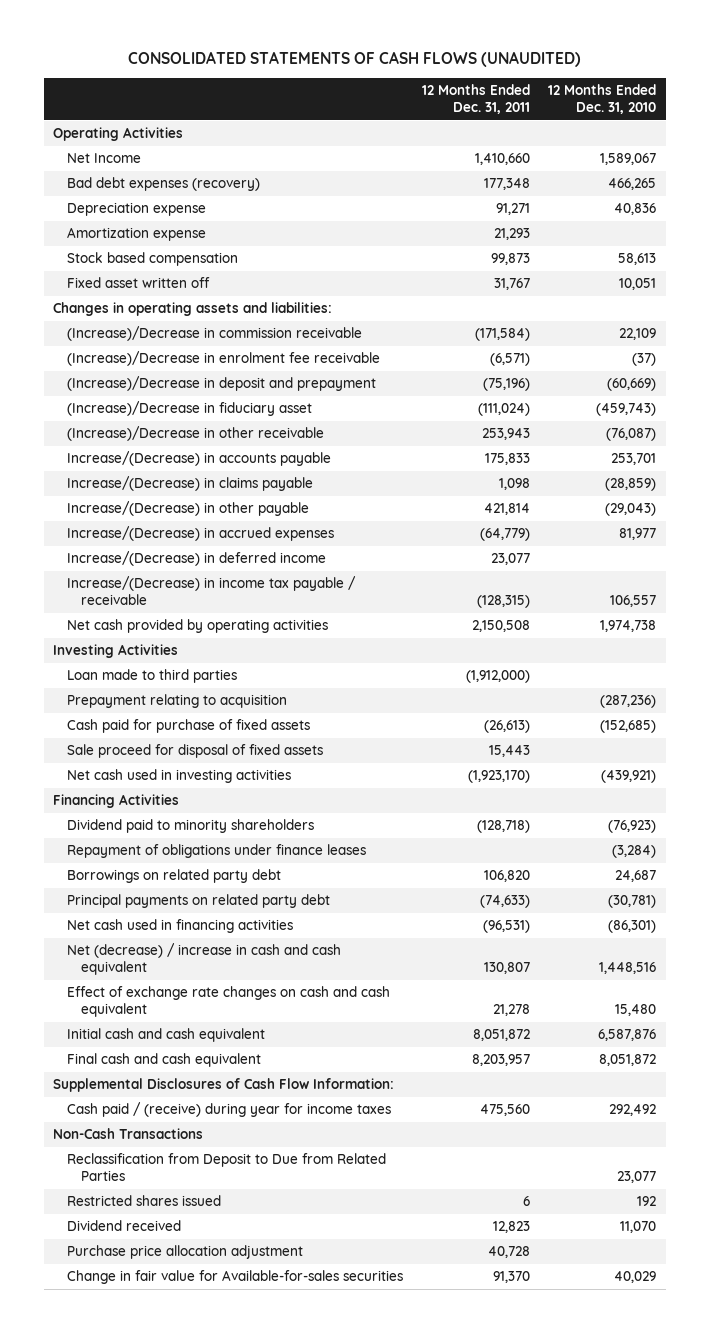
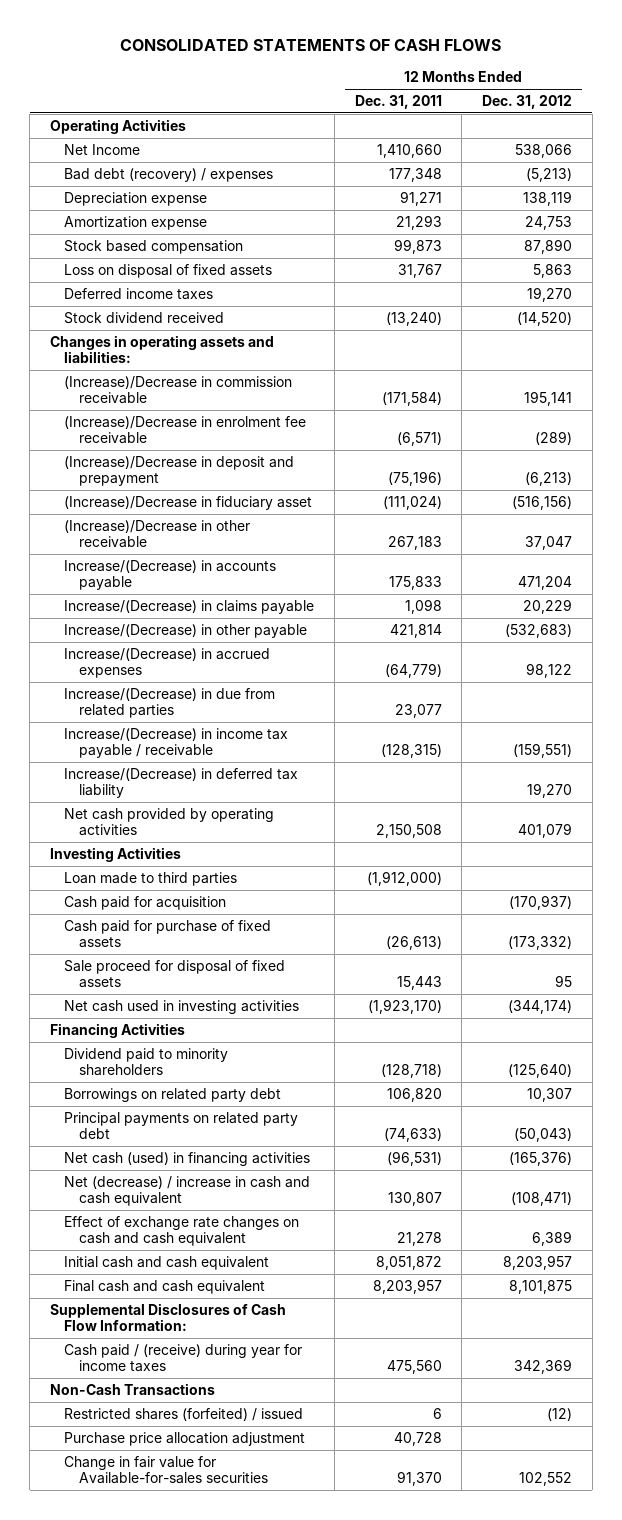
[127,51,581,68] CONSOLIDATED STATEMENTS OF CASH FLOWS (UNAUDITED) -> [120,39,502,52] CONSOLIDATED STATEMENTS OF CASH FLOWS
[548,84,657,114] 12 Months Ended Dec. 31, 2010 -> none
none -> [482,95,573,110] Dec. 31, 2012
[67,177,261,192] Bad debt expenses (recovery) -> [64,167,274,182] Bad debt (recovery) / expenses
[67,277,211,289] Fixed asset written off -> [64,263,273,278] Loss on disposal of fixed assets
none -> [64,287,214,300] Deferred income taxes
none -> [64,311,225,324] Stock dividend received
[481,428,530,441] 253,943 -> [387,536,442,551] 267,183
[67,551,327,567] Increase/(Decrease) in deferred income -> [64,687,276,719] Increase/(Decrease) in due from related parties
none -> [64,767,299,799] Increase/(Decrease) in deferred tax liability
[67,694,288,709] Prepayment relating to acquisition -> none
none -> [64,895,227,910] Cash paid for acquisition
[67,844,367,859] Repayment of obligations under finance leases -> none
[67,919,294,934] Net cash used in financing activities -> [64,1151,311,1166] Net cash (used) in financing activities
[67,1153,387,1182] Reclassification from Deposit to Due from Related Parties -> none
[67,1220,182,1232] Dividend received -> none
[67,1195,222,1207] Restricted shares issued -> [64,1407,304,1421] Restricted shares (forfeited) / issued

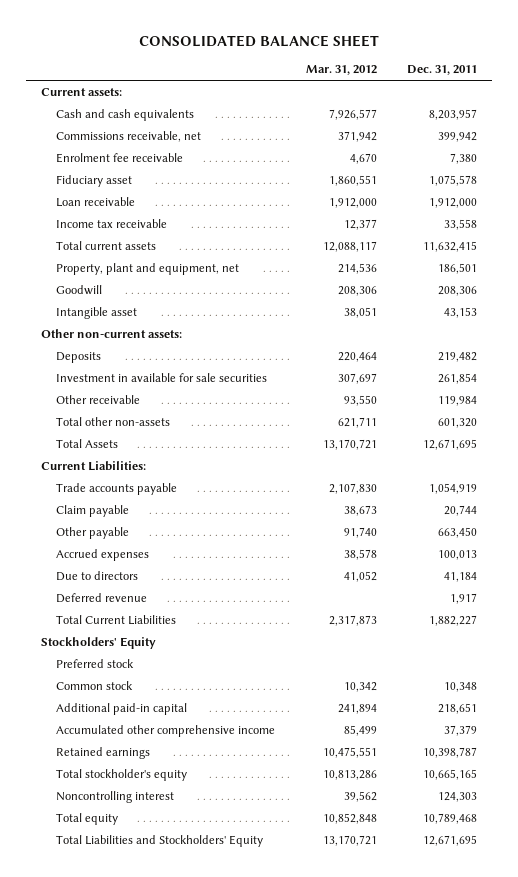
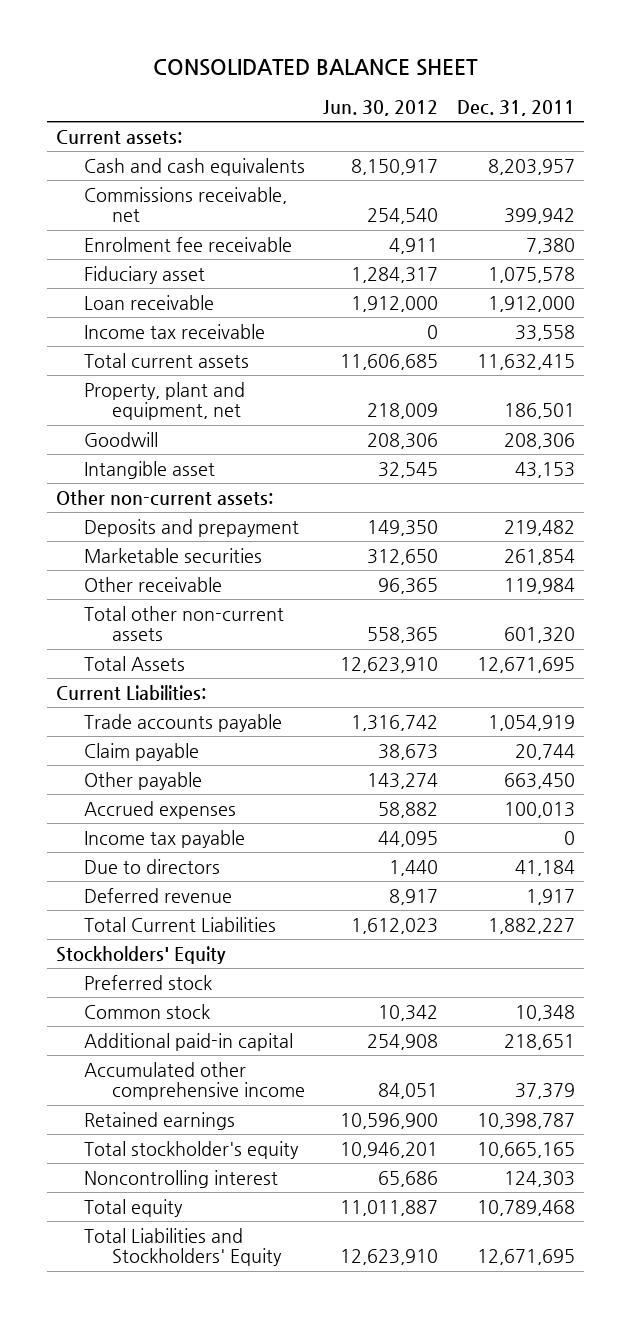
[305,65,377,76] Mar. 31, 2012 -> none
none -> [323,99,439,116] Jun. 30, 2012
[56,352,102,364] Deposits -> [83,518,299,537] Deposits and prepayment
[56,373,268,383] Investment in available for sale securities -> [83,547,262,563] Marketable securities
[56,417,171,427] Total other non-assets -> [83,605,284,642] Total other non-current assets
none -> [83,829,245,848] Income tax payable

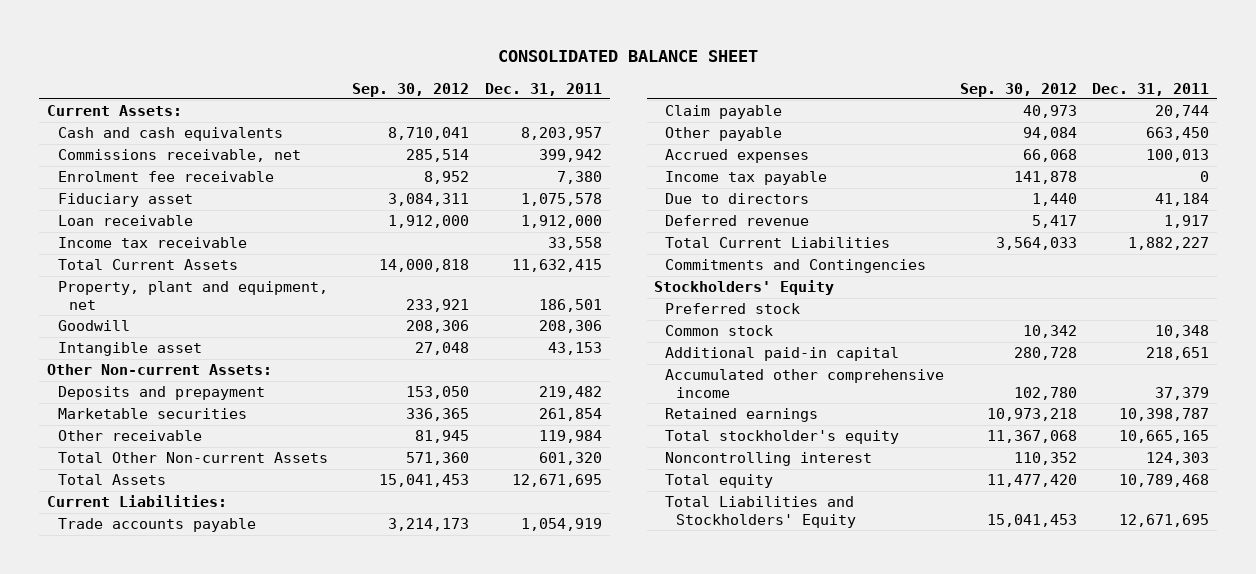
[323,99,439,116] Jun. 30, 2012 -> none
none -> [352,82,470,97] Sep. 30, 2012
[56,129,183,144] Current assets: -> [47,105,183,117] Current Assets:
[83,352,249,368] Total current assets -> [57,259,238,271] Total Current Assets
[56,489,274,506] Other non-current assets: -> [47,364,273,376] Other Non-current Assets:
[83,605,284,642] Total other non-current assets -> [57,452,328,464] Total Other Non-current Assets
none -> [665,259,927,274] Commitments and Contingencies

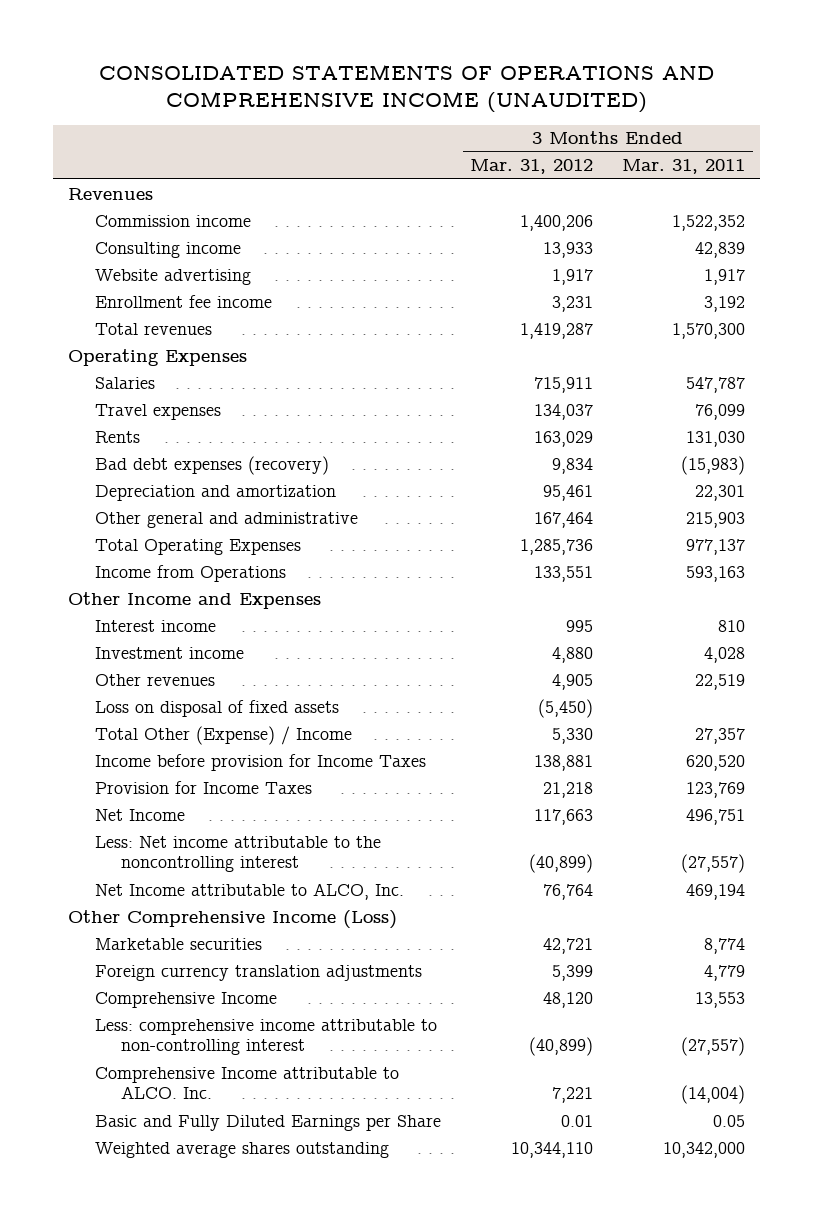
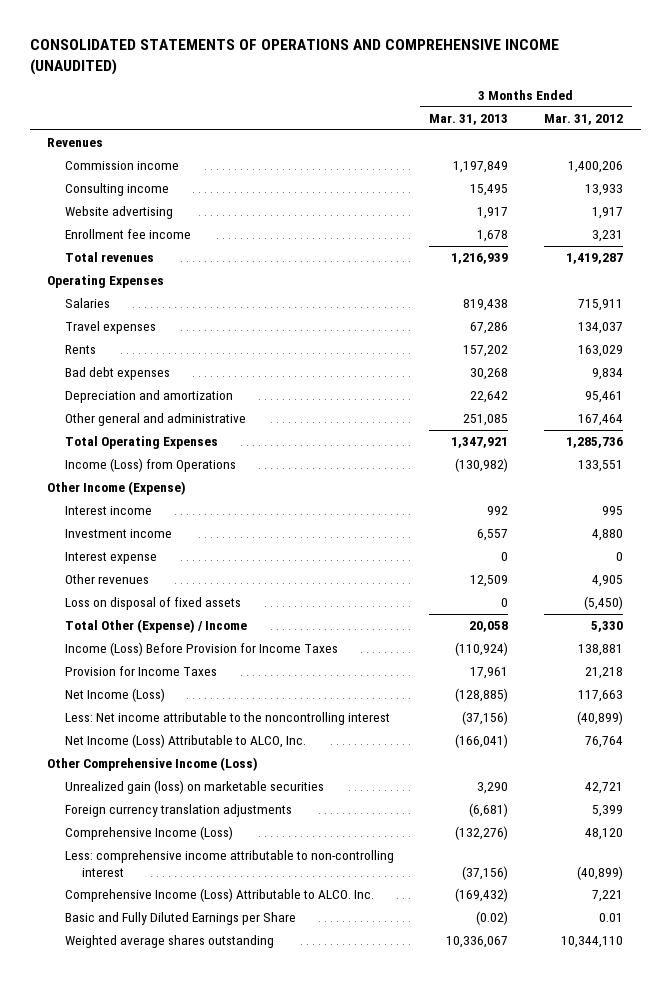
[622,159,746,175] Mar. 31, 2011 -> none
none -> [429,114,509,126] Mar. 31, 2013
[94,455,329,475] Bad debt expenses (recovery) -> [64,367,170,381] Bad debt expenses
[94,564,286,582] Income from Operations -> [64,458,236,473] Income (Loss) from Operations
[67,591,321,609] Other Income and Expenses -> [47,481,187,496] Other Income (Expense)
none -> [64,552,157,565] Interest expense
[94,753,426,771] Income before provision for Income Taxes -> [64,642,338,657] Income (Loss) Before Provision for Income Taxes
[94,808,185,821] Net Income -> [64,688,165,703] Net Income (Loss)
[94,882,404,900] Net Income attributable to ALCO, Inc. -> [64,734,306,749] Net Income (Loss) Attributable to ALCO, Inc.
[94,937,262,950] Marketable securities -> [64,780,324,795] Unrealized gain (loss) on marketable securities
[94,991,277,1008] Comprehensive Income -> [64,826,233,841] Comprehensive Income (Loss)
[94,1066,399,1100] Comprehensive Income attributable to ALCO. Inc. -> [64,888,374,903] Comprehensive Income (Loss) Attributable to ALCO. Inc.

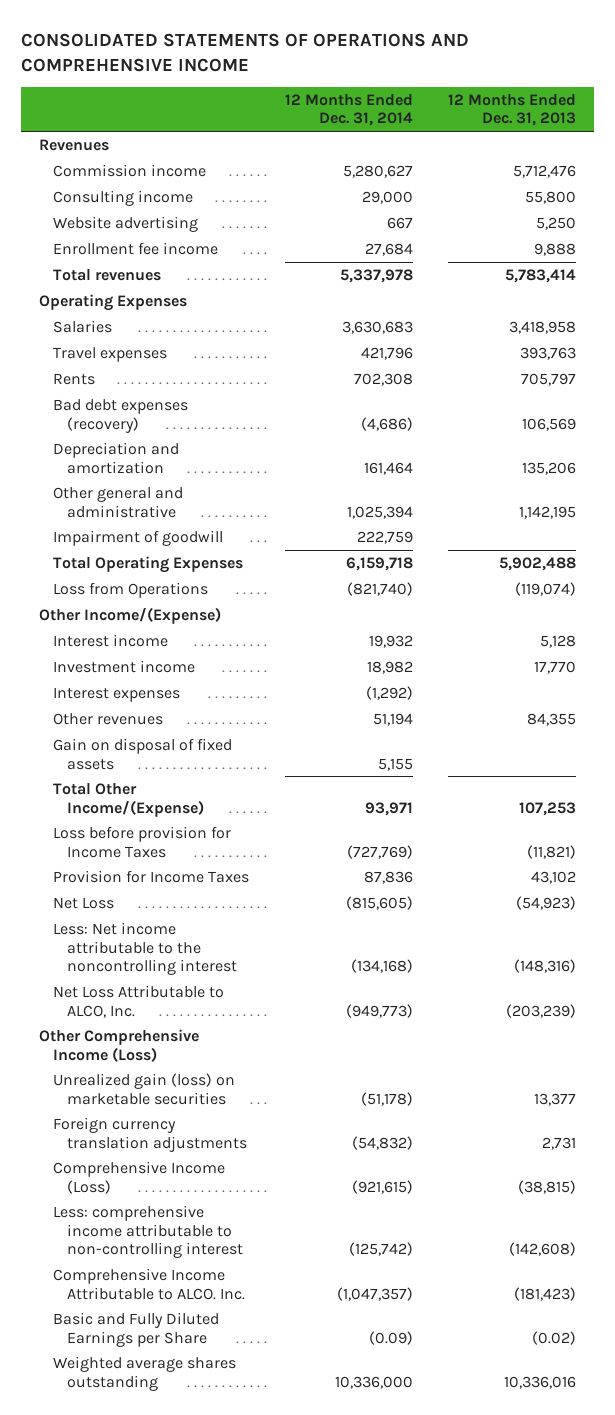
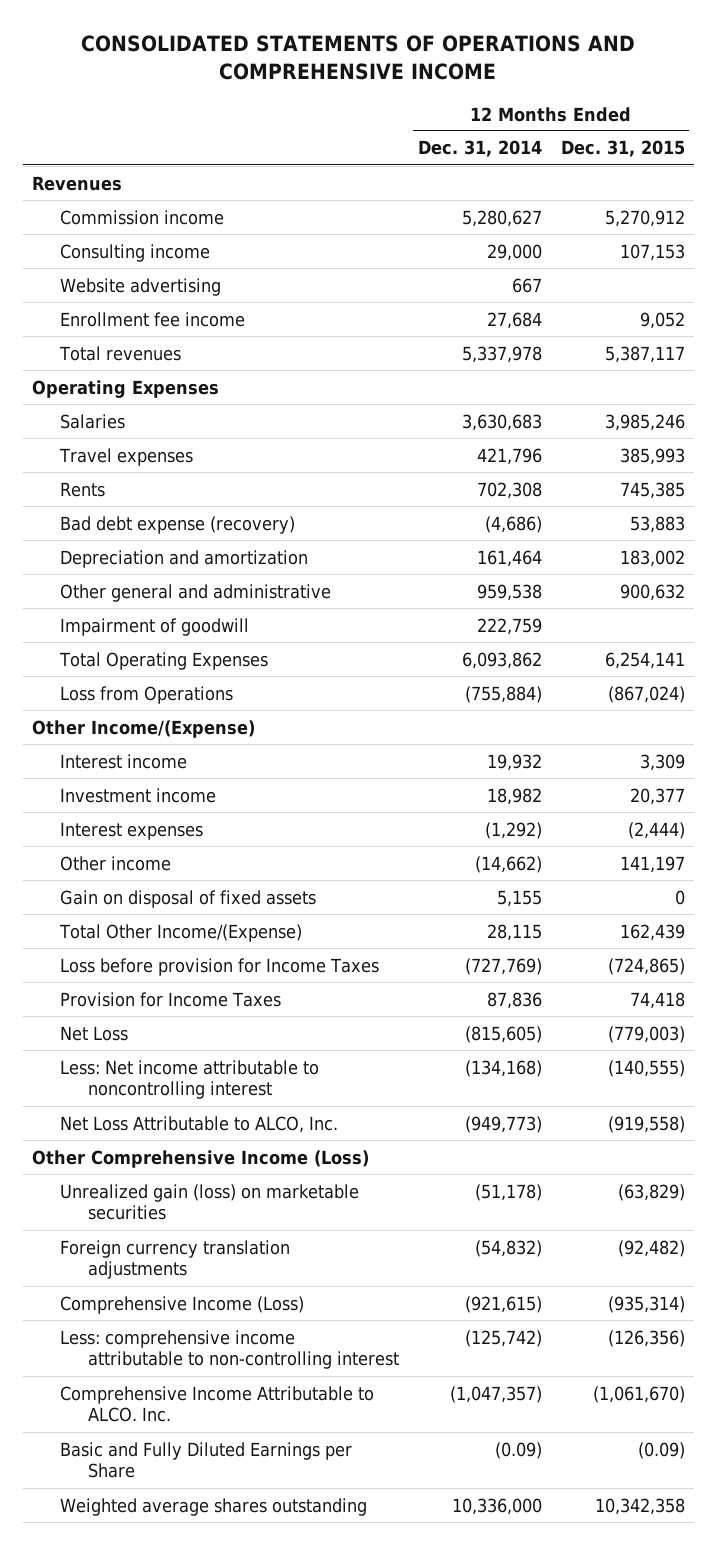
[448,93,577,127] 12 Months Ended Dec. 31, 2013 -> none
none -> [560,140,685,158] Dec. 31, 2015
[52,398,188,433] Bad debt expenses (recovery) -> [59,515,295,534] Bad debt expense (recovery)
[346,505,413,519] 1,025,394 -> [476,583,542,601] 959,538
[345,556,413,571] 6,159,718 -> [461,651,542,669] 6,093,862
[346,581,413,596] (821,740) -> [464,685,542,703] (755,884)
[52,712,163,725] Other revenues -> none
none -> [59,855,171,871] Other income
[364,801,413,816] 93,971 -> [486,923,542,941] 28,115
[52,921,237,976] Less: Net income attributable to the noncontrolling interest -> [59,1059,319,1100] Less: Net income attributable to noncontrolling interest

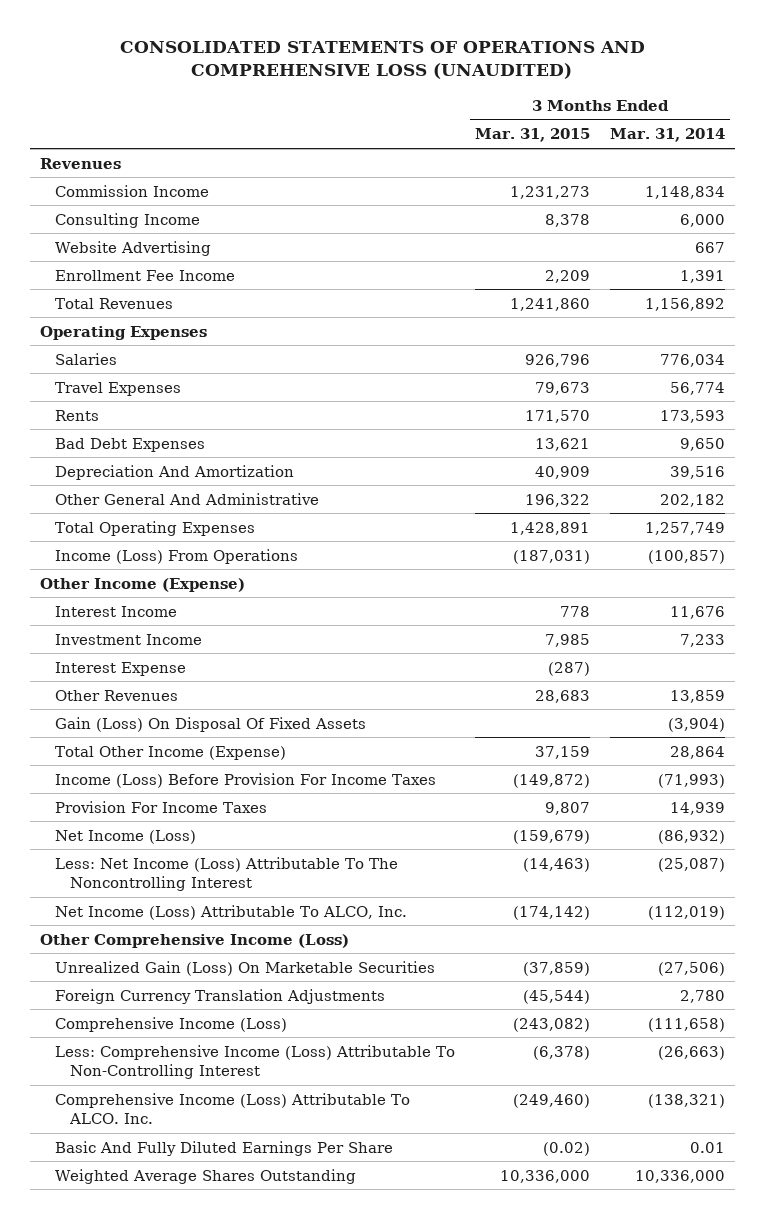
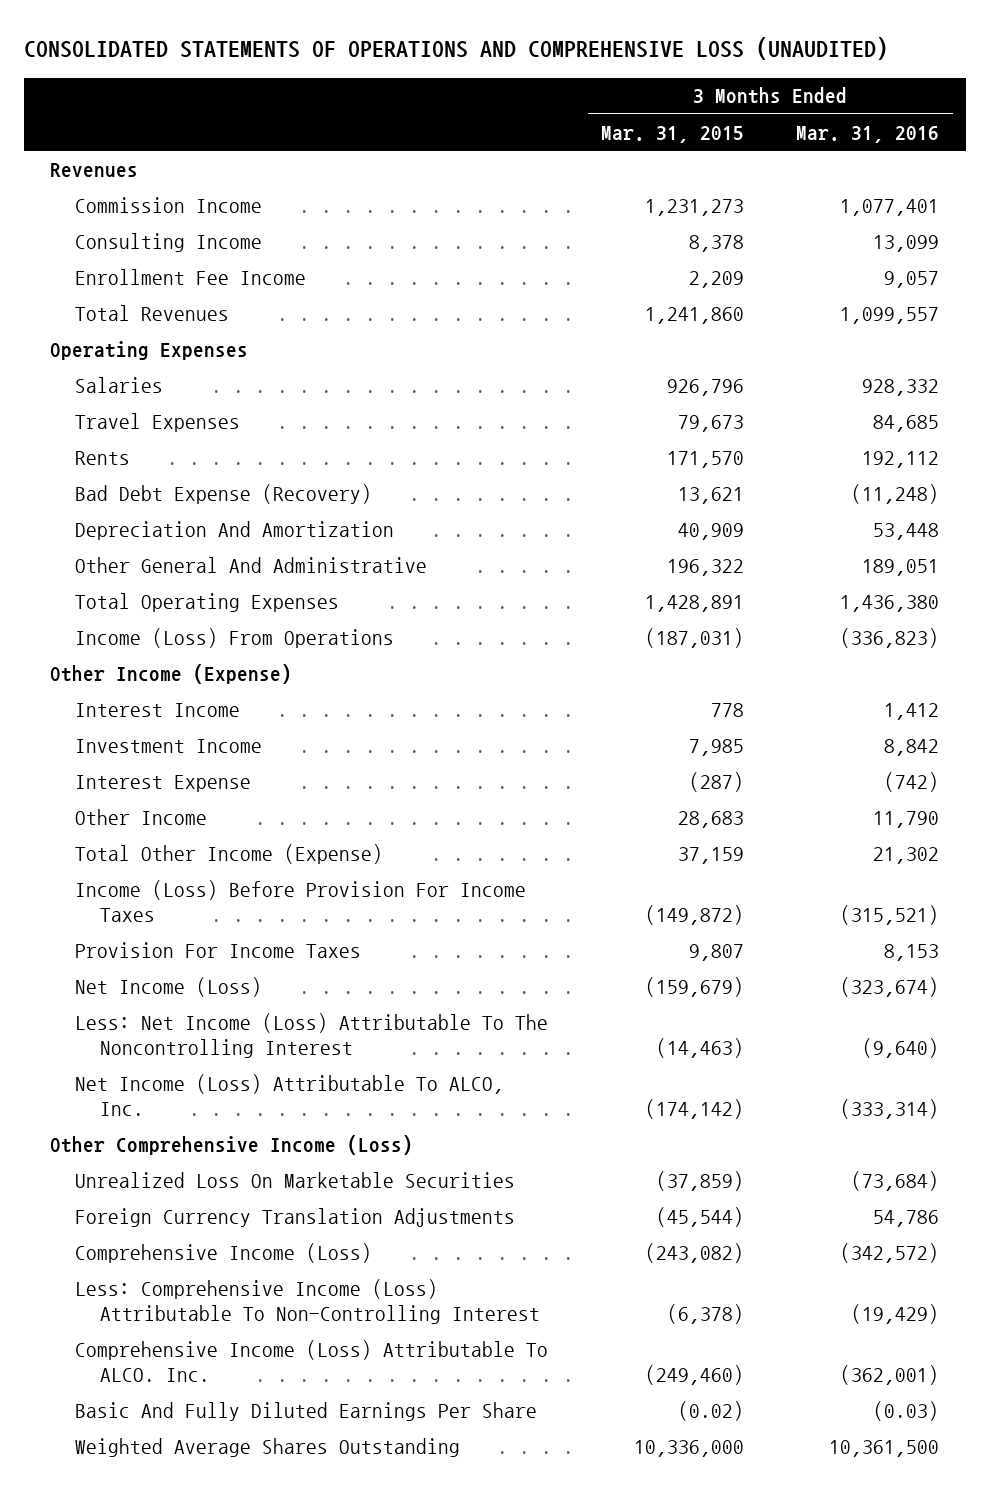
[609,128,725,143] Mar. 31, 2014 -> none
none -> [796,125,940,143] Mar. 31, 2016
[54,240,211,256] Website Advertising -> none
[54,437,205,452] Bad Debt Expenses -> [75,483,373,504] Bad Debt Expense (Recovery)
[54,716,366,732] Gain (Loss) On Disposal Of Fixed Assets -> none
[54,689,178,701] Other Revenues -> [75,808,208,825] Other Income
[54,960,435,976] Unrealized Gain (Loss) On Marketable Securities -> [75,1171,516,1188] Unrealized Loss On Marketable Securities

